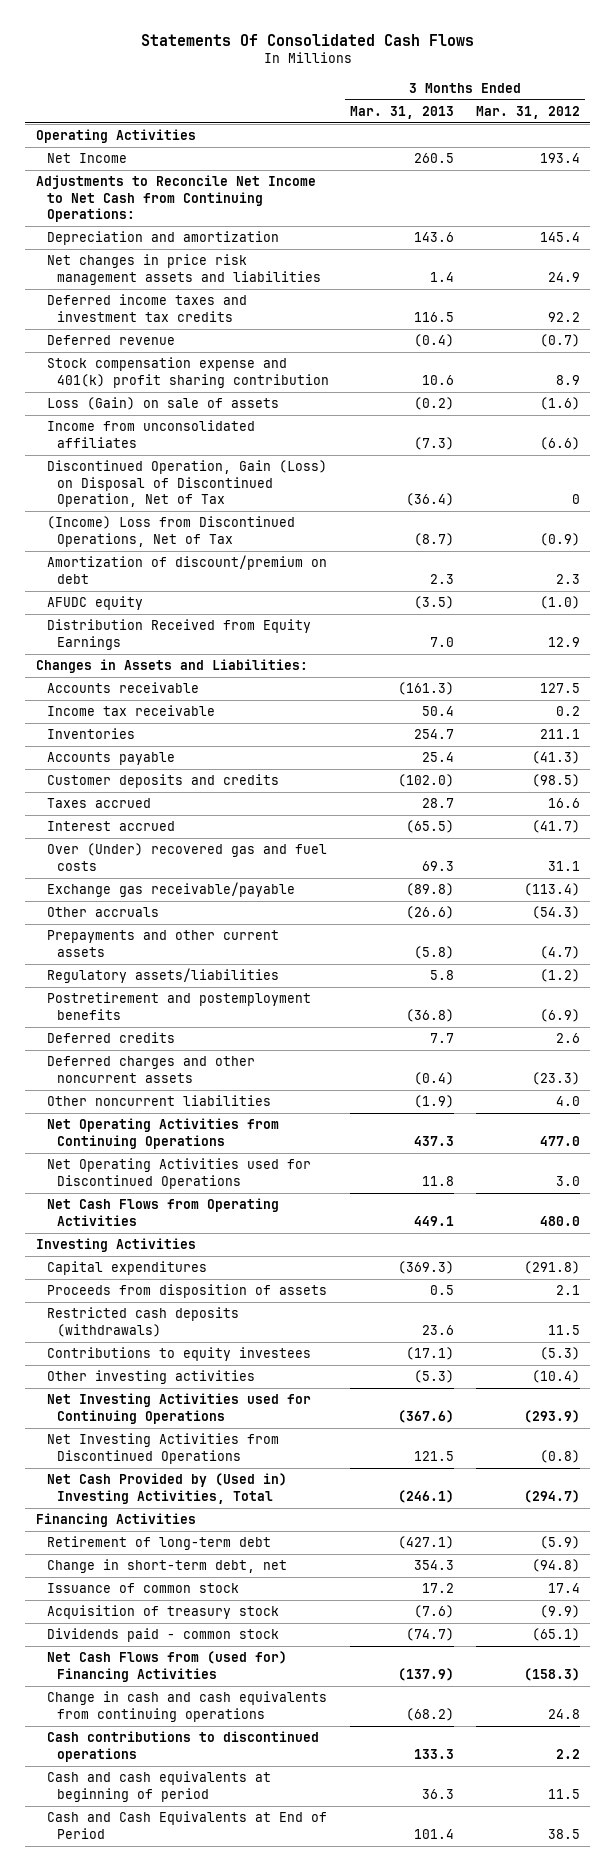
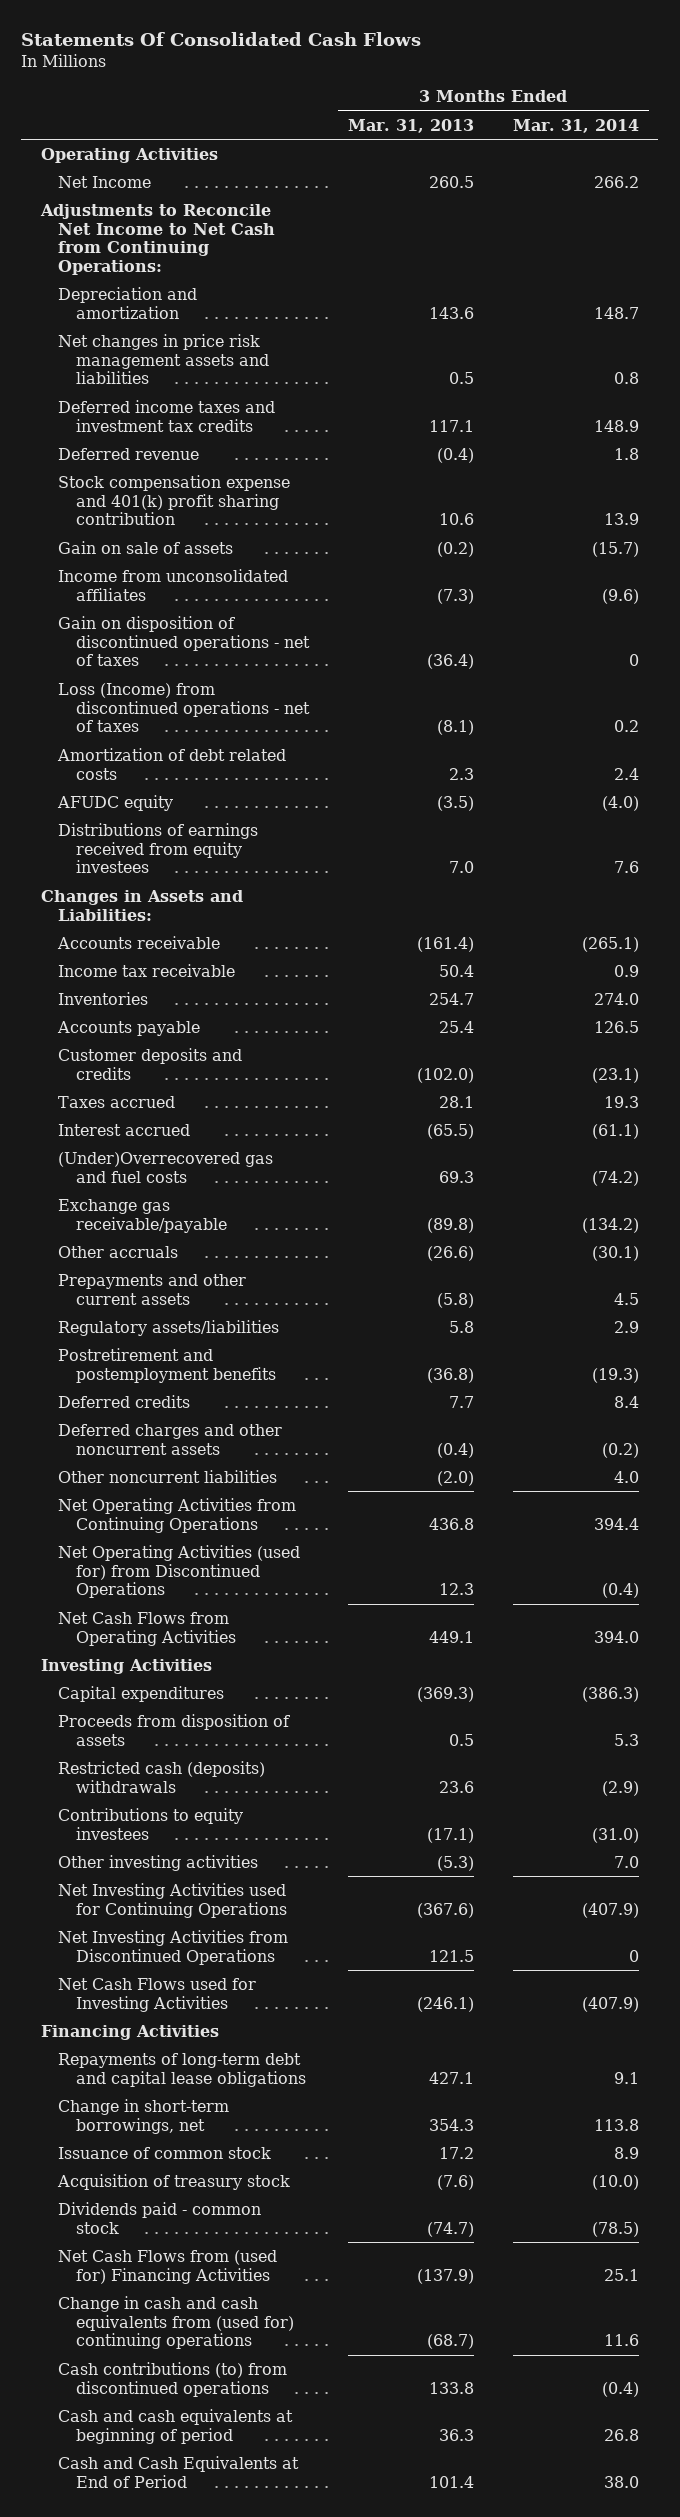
[475,106,580,120] Mar. 31, 2012 -> none
none -> [512,118,639,133] Mar. 31, 2014
[430,271,455,282] 1.4 -> [448,372,474,385] 0.5
[414,311,455,322] 116.5 -> [428,419,474,432] 117.1
[46,397,279,411] Loss (Gain) on sale of assets -> [58,540,234,554] Gain on sale of assets
[46,460,327,508] Discontinued Operation, Gain (Loss) on Disposal of Discontinued Operation, Net of Tax -> [58,615,311,667] Gain on disposition of discontinued operations - net of taxes
[46,516,295,547] (Income) Loss from Discontinued Operations, Net of Tax -> [58,682,311,733] Loss (Income) from discontinued operations - net of taxes
[414,532,455,546] (8.7) -> [436,720,474,736] (8.1)
[46,555,327,584] Amortization of discount/premium on debt -> [57,747,287,780] Amortization of debt related costs
[46,619,311,650] Distribution Received from Equity Earnings -> [58,822,259,874] Distributions of earnings received from equity investees
[398,682,455,696] (161.3) -> [416,936,474,952] (161.4)
[422,798,455,809] 28.7 -> [438,1095,474,1108] 28.1
[46,843,327,871] Over (Under) recovered gas and fuel costs -> [58,1151,274,1183] (Under)Overrecovered gas and fuel costs
[414,1095,455,1109] (1.9) -> [436,1470,474,1486] (2.0)
[414,1135,455,1146] 437.3 -> [428,1517,474,1530] 436.8
[46,1158,311,1189] Net Operating Activities used for Discontinued Operations -> [58,1544,301,1599] Net Operating Activities (used for) from Discontinued Operations
[422,1175,455,1186] 11.8 -> [438,1583,474,1596] 12.3
[46,1307,239,1337] Restricted cash deposits (withdrawals) -> [58,1760,266,1793] Restricted cash (deposits) withdrawals
[46,1473,287,1504] Net Cash Provided by (Used in) Investing Activities, Total -> [58,1977,257,2012] Net Cash Flows used for Investing Activities
[46,1536,271,1551] Retirement of long-term debt -> none
none -> [58,2052,307,2087] Repayments of long-term debt and capital lease obligations
[46,1559,287,1574] Change in short-term debt, net -> [58,2098,230,2134] Change in short-term borrowings, net
[46,1691,327,1722] Change in cash and cash equivalents from continuing operations -> [58,2295,295,2350] Change in cash and cash equivalents from (used for) continuing operations
[406,1707,455,1721] (68.2) -> [426,2334,474,2350] (68.7)
[46,1731,319,1762] Cash contributions to discontinued operations -> [58,2361,288,2397] Cash contributions (to) from discontinued operations
[414,1748,455,1759] 133.3 -> [428,2381,474,2394] 133.8

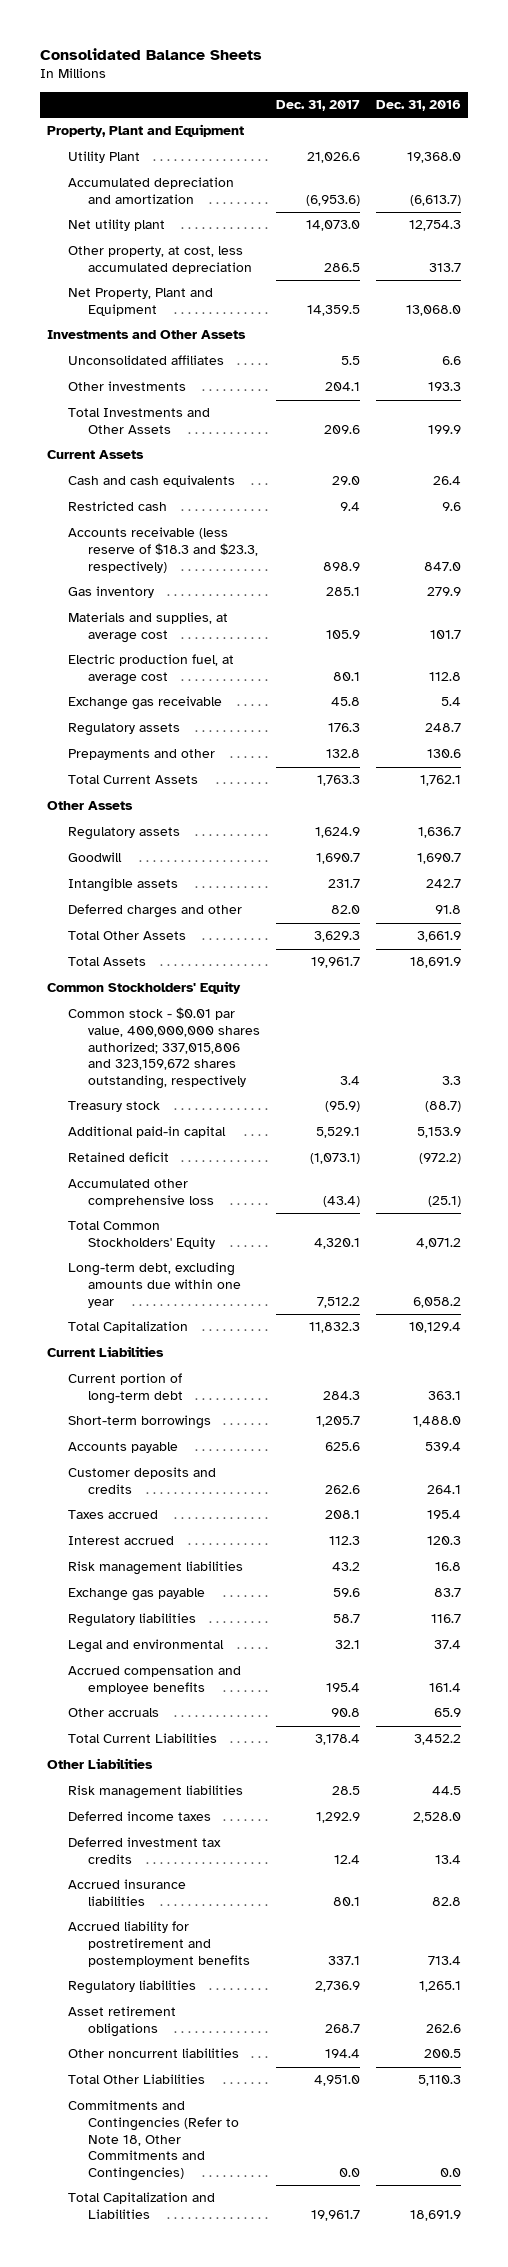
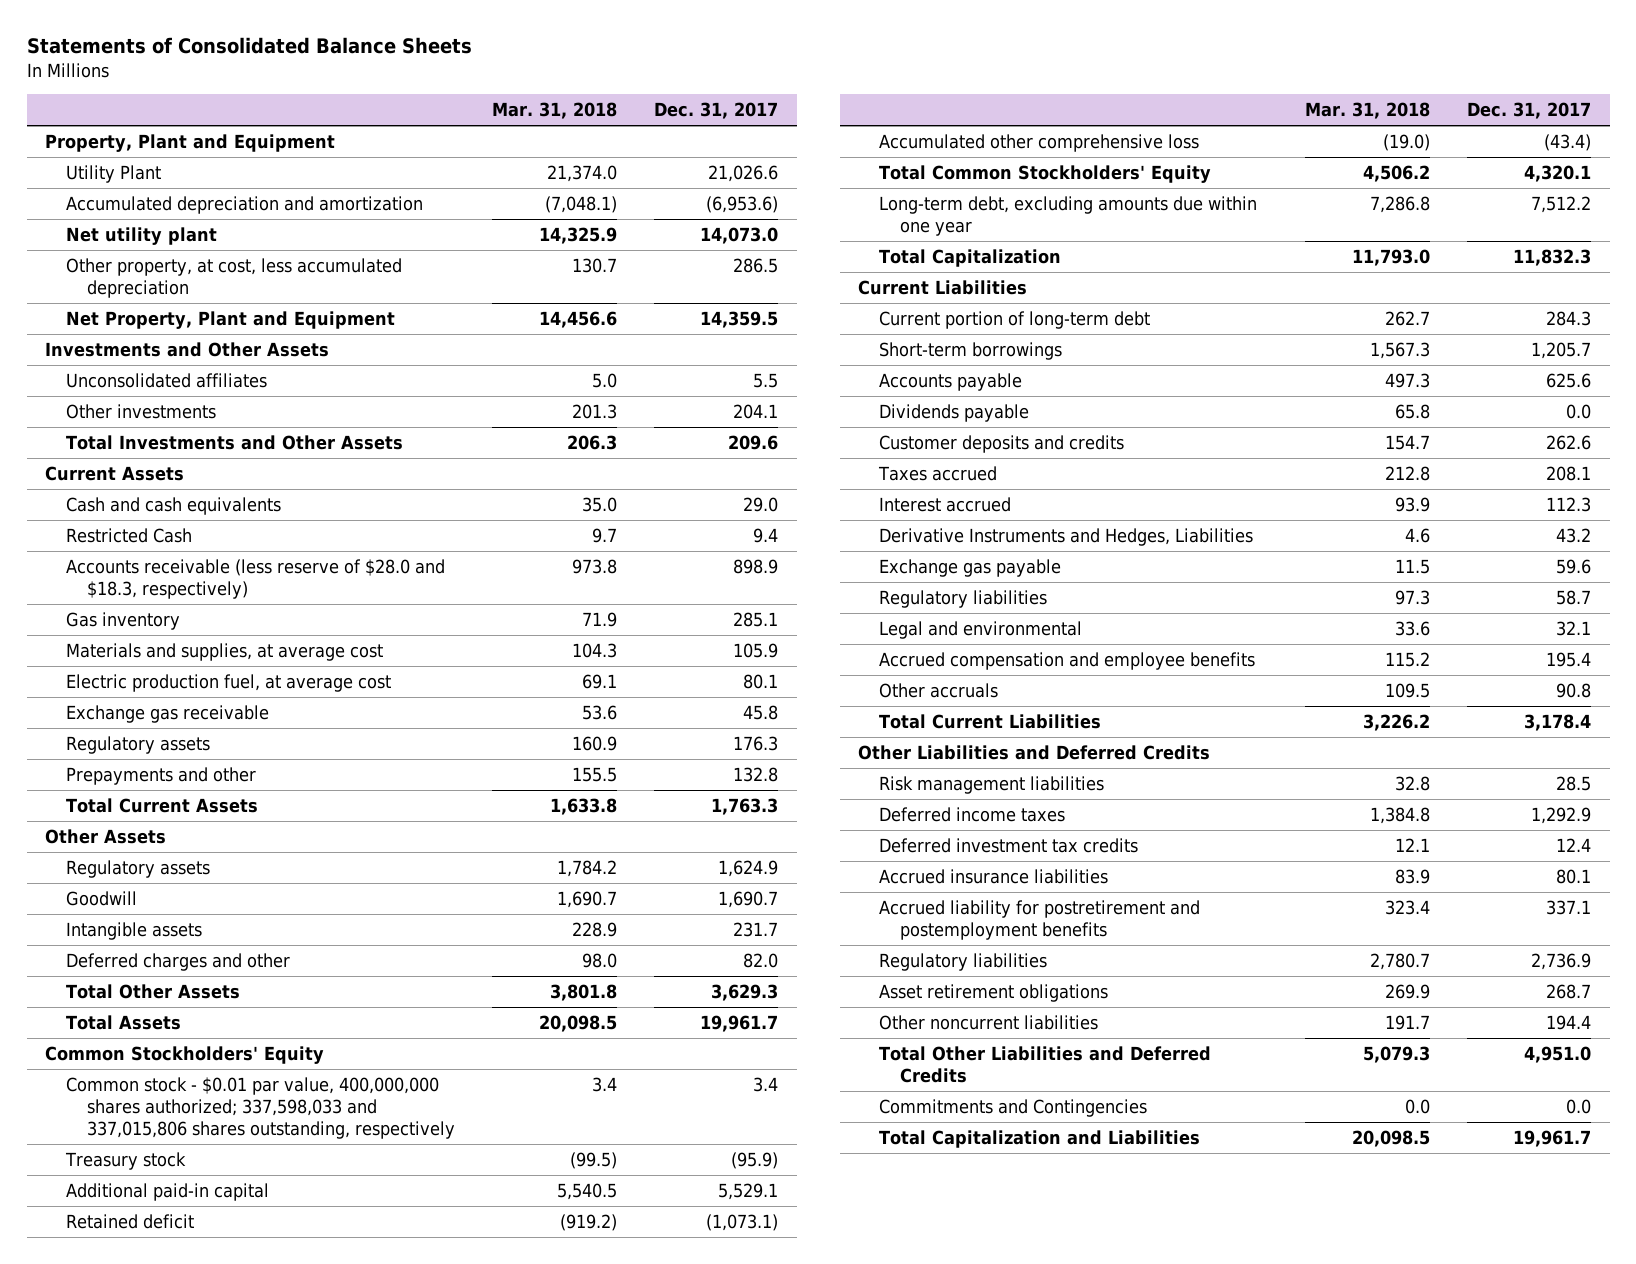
[39,48,262,61] Consolidated Balance Sheets -> [26,37,472,55] Statements of Consolidated Balance Sheets
[375,100,461,112] Dec. 31, 2016 -> none
none -> [492,101,618,119] Mar. 31, 2018
[67,501,167,512] Restricted cash -> [66,527,193,543] Restricted Cash
[67,527,259,573] Accounts receivable (less reserve of $18.3 and $23.3, respectively) -> [66,558,446,599] Accounts receivable (less reserve of $28.0 and $18.3, respectively)
[67,1007,261,1090] Common stock - $0.01 par value, 400,000,000 shares authorized; 337,015,806 and 323,159,672 shares outstanding, respectively -> [66,1076,456,1139] Common stock - $0.01 par value, 400,000,000 shares authorized; 337,598,033 and 337,015,806 shares outstanding, respectively
none -> [879,403,1030,422] Dividends payable
[67,1561,243,1576] Risk management liabilities -> [879,527,1254,546] Derivative Instruments and Hedges, Liabilities
[47,1758,154,1770] Other Liabilities -> [858,744,1211,760] Other Liabilities and Deferred Credits
[67,2074,205,2085] Total Other Liabilities -> [879,1045,1212,1083] Total Other Liabilities and Deferred Credits
[67,2100,240,2182] Commitments and Contingencies (Refer to Note 18, Other Commitments and Contingencies) -> [879,1098,1148,1117] Commitments and Contingencies

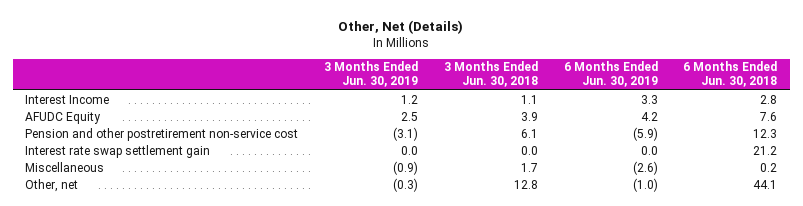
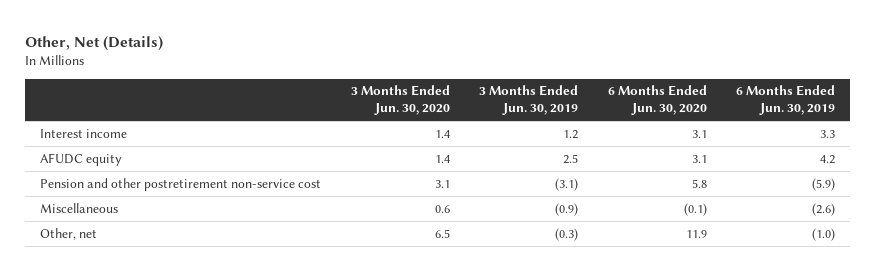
[443,61,538,88] 3 Months Ended Jun. 30, 2018 -> none
[683,61,778,88] 6 Months Ended Jun. 30, 2018 -> none
none -> [350,85,450,116] 3 Months Ended Jun. 30, 2020
none -> [607,85,707,116] 6 Months Ended Jun. 30, 2020
[25,94,110,104] Interest Income -> [40,128,128,138] Interest income
[25,111,102,124] AFUDC Equity -> [40,152,123,166] AFUDC equity
[25,144,211,158] Interest rate swap settlement gain -> none

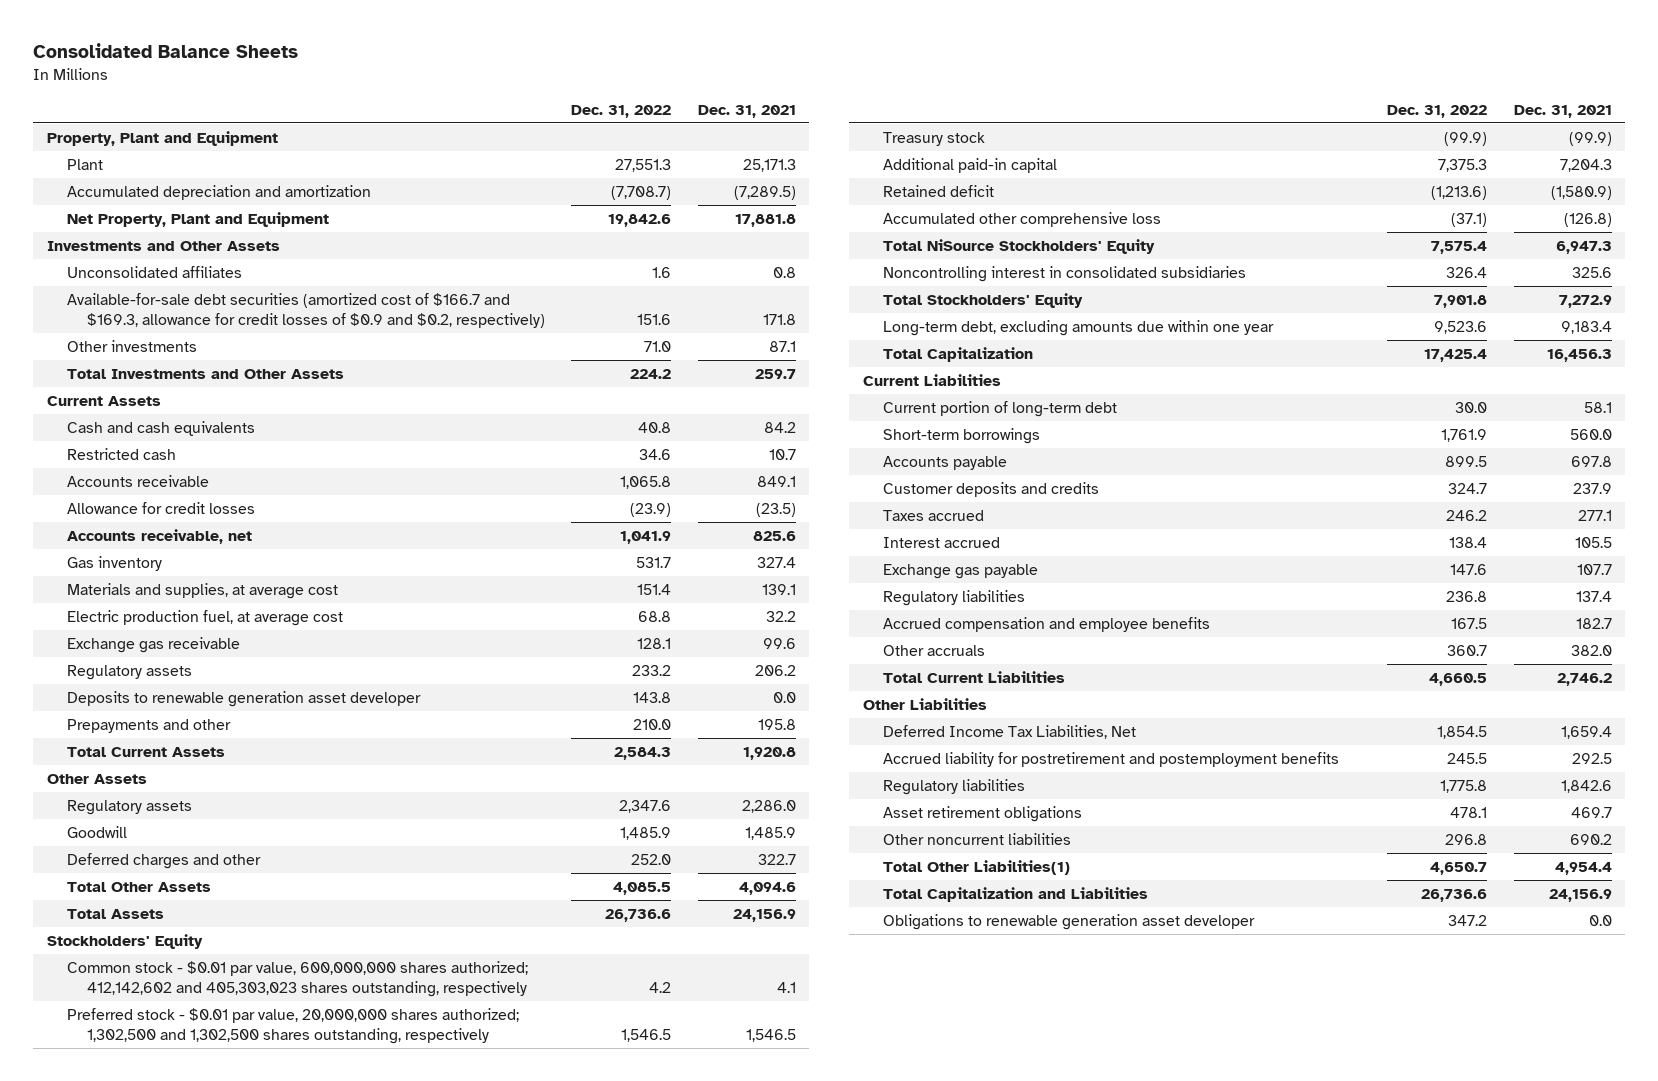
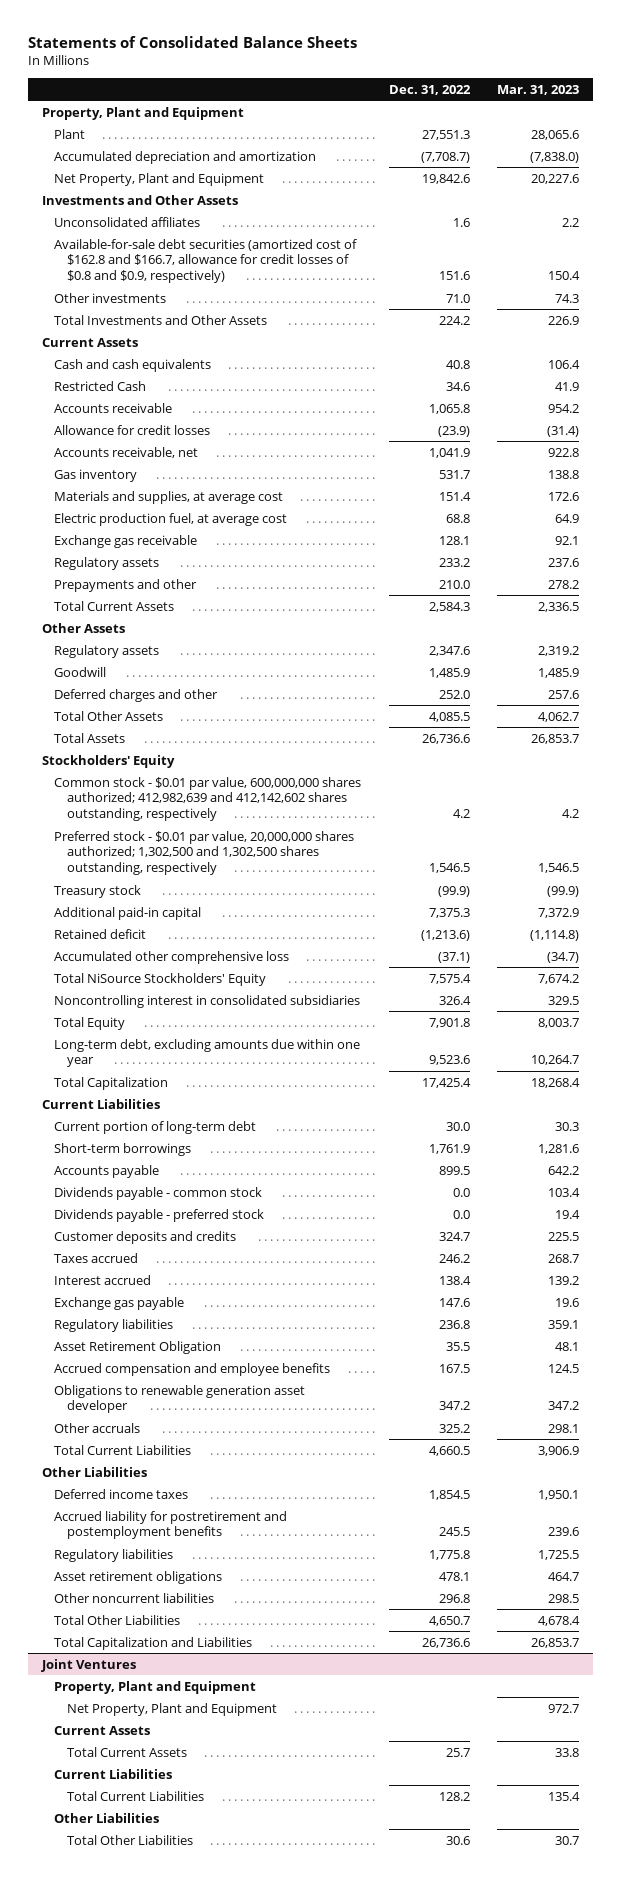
[33,43,299,59] Consolidated Balance Sheets -> [27,35,357,48] Statements of Consolidated Balance Sheets
[697,104,796,118] Dec. 31, 2021 -> none
none -> [496,84,579,95] Mar. 31, 2023
[66,292,545,328] Available-for-sale debt securities (amortized cost of $166.7 and $169.3, allowance for credit losses of $0.9 and $0.2, respectively) -> [54,238,358,284] Available-for-sale debt securities (amortized cost of $162.8 and $166.7, allowance for credit losses of $0.8 and $0.9, respectively)
[66,447,176,460] Restricted cash -> [54,380,147,391] Restricted Cash
[66,690,421,707] Deposits to renewable generation asset developer -> none
[66,960,528,997] Common stock - $0.01 par value, 600,000,000 shares authorized; 412,142,602 and 405,303,023 shares outstanding, respectively -> [54,776,362,822] Common stock - $0.01 par value, 600,000,000 shares authorized; 412,982,639 and 412,142,602 shares outstanding, respectively
[882,292,1083,308] Total Stockholders' Equity -> [54,1016,126,1030] Total Equity
none -> [54,1186,263,1200] Dividends payable - common stock
none -> [54,1208,265,1222] Dividends payable - preferred stock
none -> [54,1340,222,1354] Asset Retirement Obligation
[882,913,1255,930] Obligations to renewable generation asset developer -> [54,1384,306,1414] Obligations to renewable generation asset developer
[1447,644,1488,656] 360.7 -> [438,1423,470,1433] 325.2
[882,724,1136,739] Deferred Income Tax Liabilities, Net -> [54,1488,189,1499] Deferred income taxes
[882,859,1070,875] Total Other Liabilities(1) -> [54,1614,181,1625] Total Other Liabilities
none -> [40,1658,136,1672] Joint Ventures
none -> [54,1680,257,1694] Property, Plant and Equipment
none -> [66,1702,277,1716] Net Property, Plant and Equipment
none -> [54,1725,151,1735] Current Assets
none -> [66,1746,187,1757] Total Current Assets
none -> [54,1768,173,1779] Current Liabilities
none -> [66,1790,204,1801] Total Current Liabilities
none -> [54,1812,160,1823] Other Liabilities
none -> [66,1834,193,1845] Total Other Liabilities

